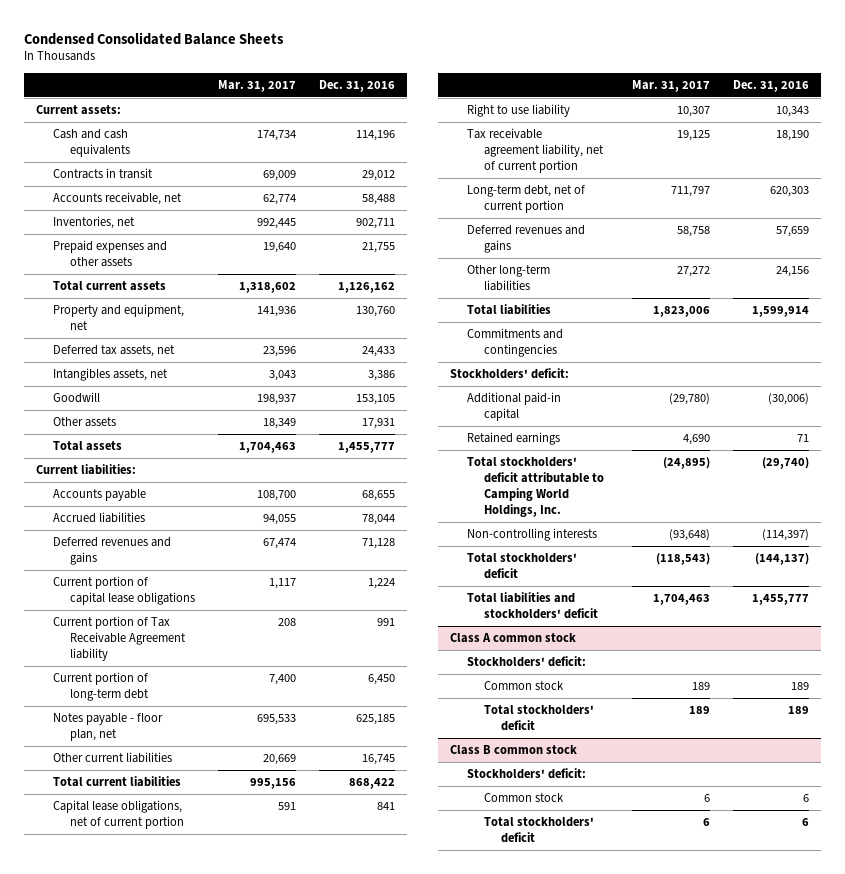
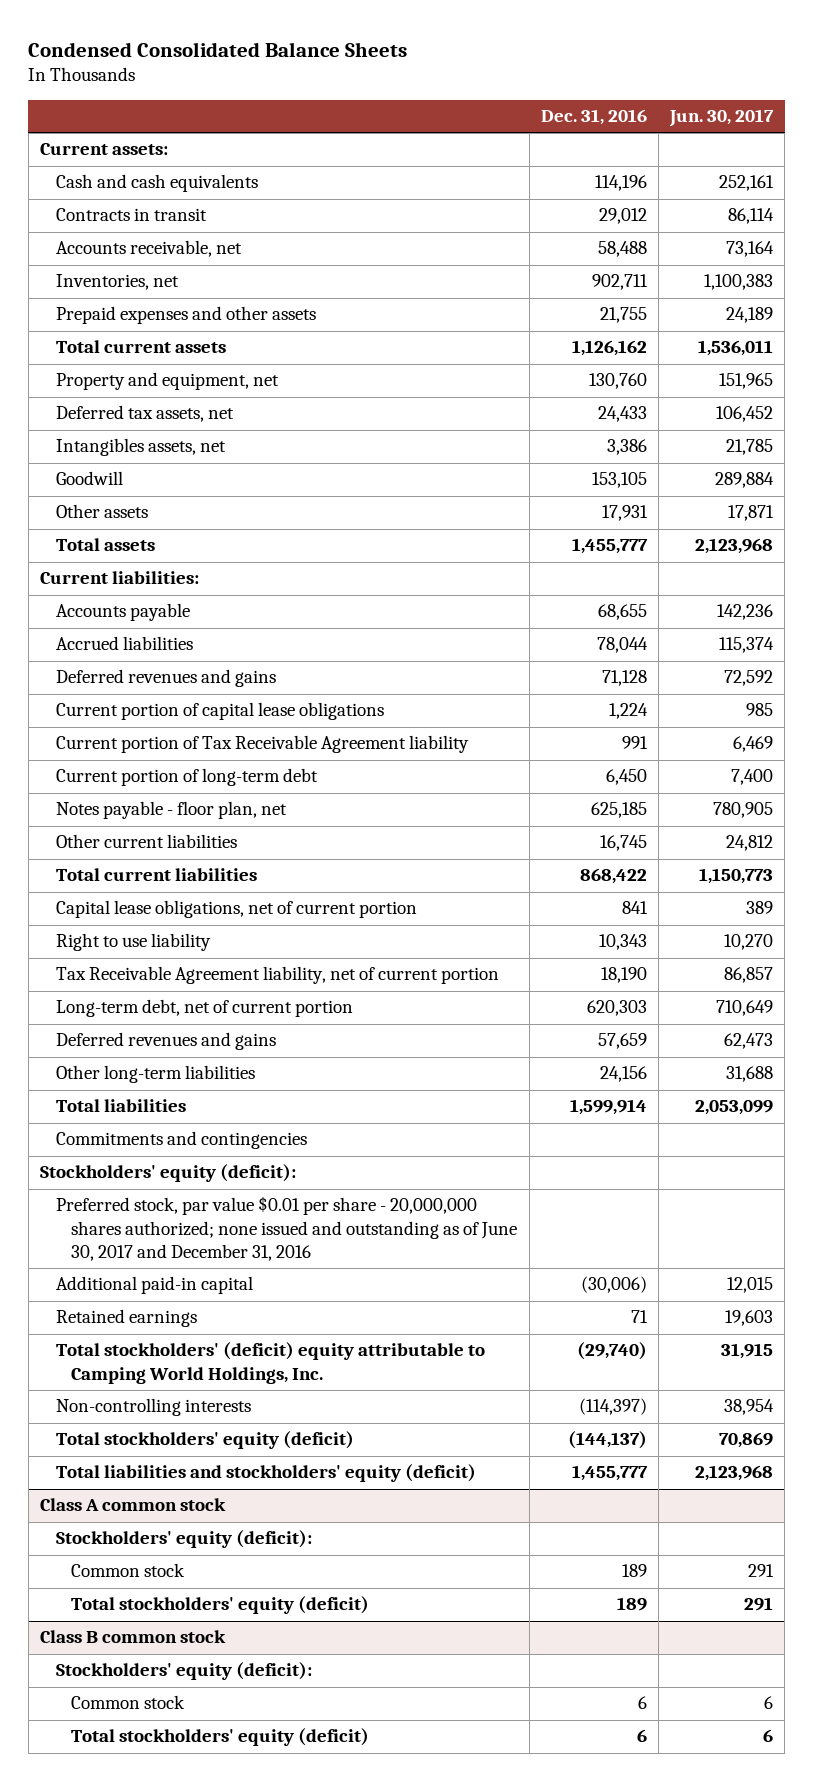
[218,79,297,92] Mar. 31, 2017 -> none
none -> [669,109,775,128] Jun. 30, 2017
[466,128,605,173] Tax receivable agreement liability, net of current portion -> [55,966,499,985] Tax Receivable Agreement liability, net of current portion
[449,368,569,380] Stockholders' deficit: -> [40,1164,297,1183] Stockholders' equity (deficit):
none -> [55,1196,518,1262] Preferred stock, par value $0.01 per share - 20,000,000 shares authorized; none issued and outstanding as of June 30, 2017 and December 31, 2016
[466,457,605,517] Total stockholders' deficit attributable to Camping World Holdings, Inc. -> [55,1342,485,1384] Total stockholders' (deficit) equity attributable to Camping World Holdings, Inc.
[466,553,577,579] Total stockholders' deficit -> [55,1431,354,1450] Total stockholders' equity (deficit)
[466,592,599,619] Total liabilities and stockholders' deficit -> [55,1464,476,1483] Total liabilities and stockholders' equity (deficit)
[466,656,586,668] Stockholders' deficit: -> [55,1530,312,1549] Stockholders' equity (deficit):
[484,705,595,731] Total stockholders' deficit -> [71,1596,370,1615] Total stockholders' equity (deficit)
[466,768,586,780] Stockholders' deficit: -> [55,1662,312,1681] Stockholders' equity (deficit):
[484,817,595,843] Total stockholders' deficit -> [71,1728,370,1747] Total stockholders' equity (deficit)

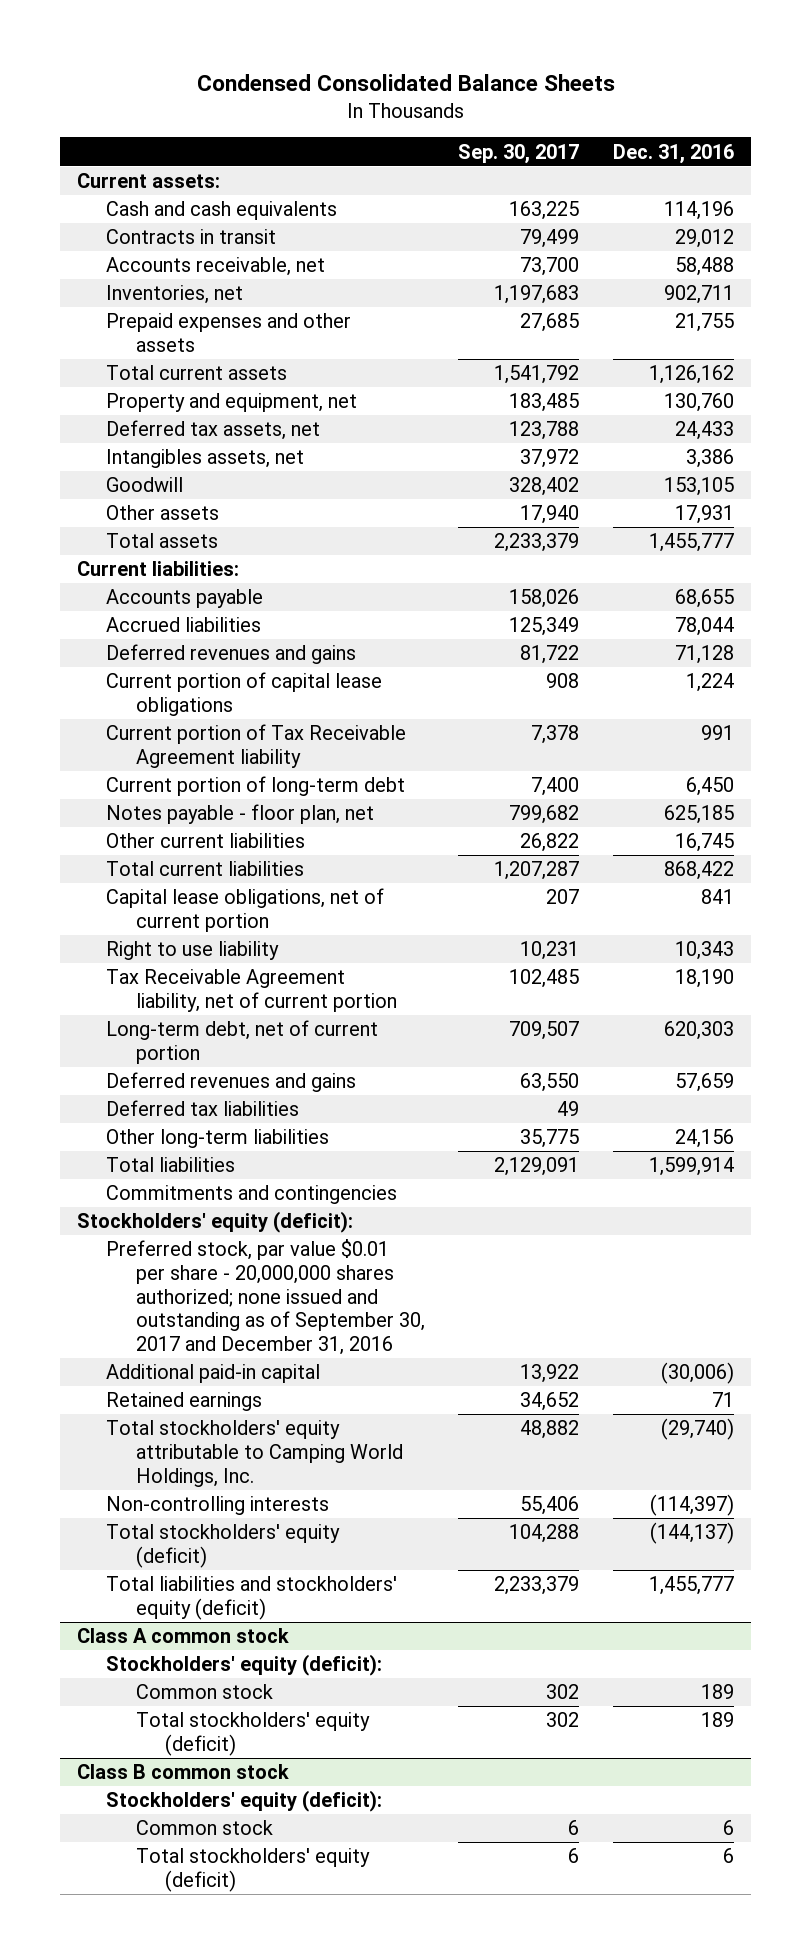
[669,109,775,128] Jun. 30, 2017 -> none
none -> [458,143,580,164] Sep. 30, 2017
none -> [106,1100,300,1117] Deferred tax liabilities
[55,1196,518,1262] Preferred stock, par value $0.01 per share - 20,000,000 shares authorized; none issued and outstanding as of June 30, 2017 and December 31, 2016 -> [106,1239,425,1355] Preferred stock, par value $0.01 per share - 20,000,000 shares authorized; none issued and outstanding as of September 30, 2017 and December 31, 2016
[55,1342,485,1384] Total stockholders' (deficit) equity attributable to Camping World Holdings, Inc. -> [106,1420,403,1487] Total stockholders' equity attributable to Camping World Holdings, Inc.

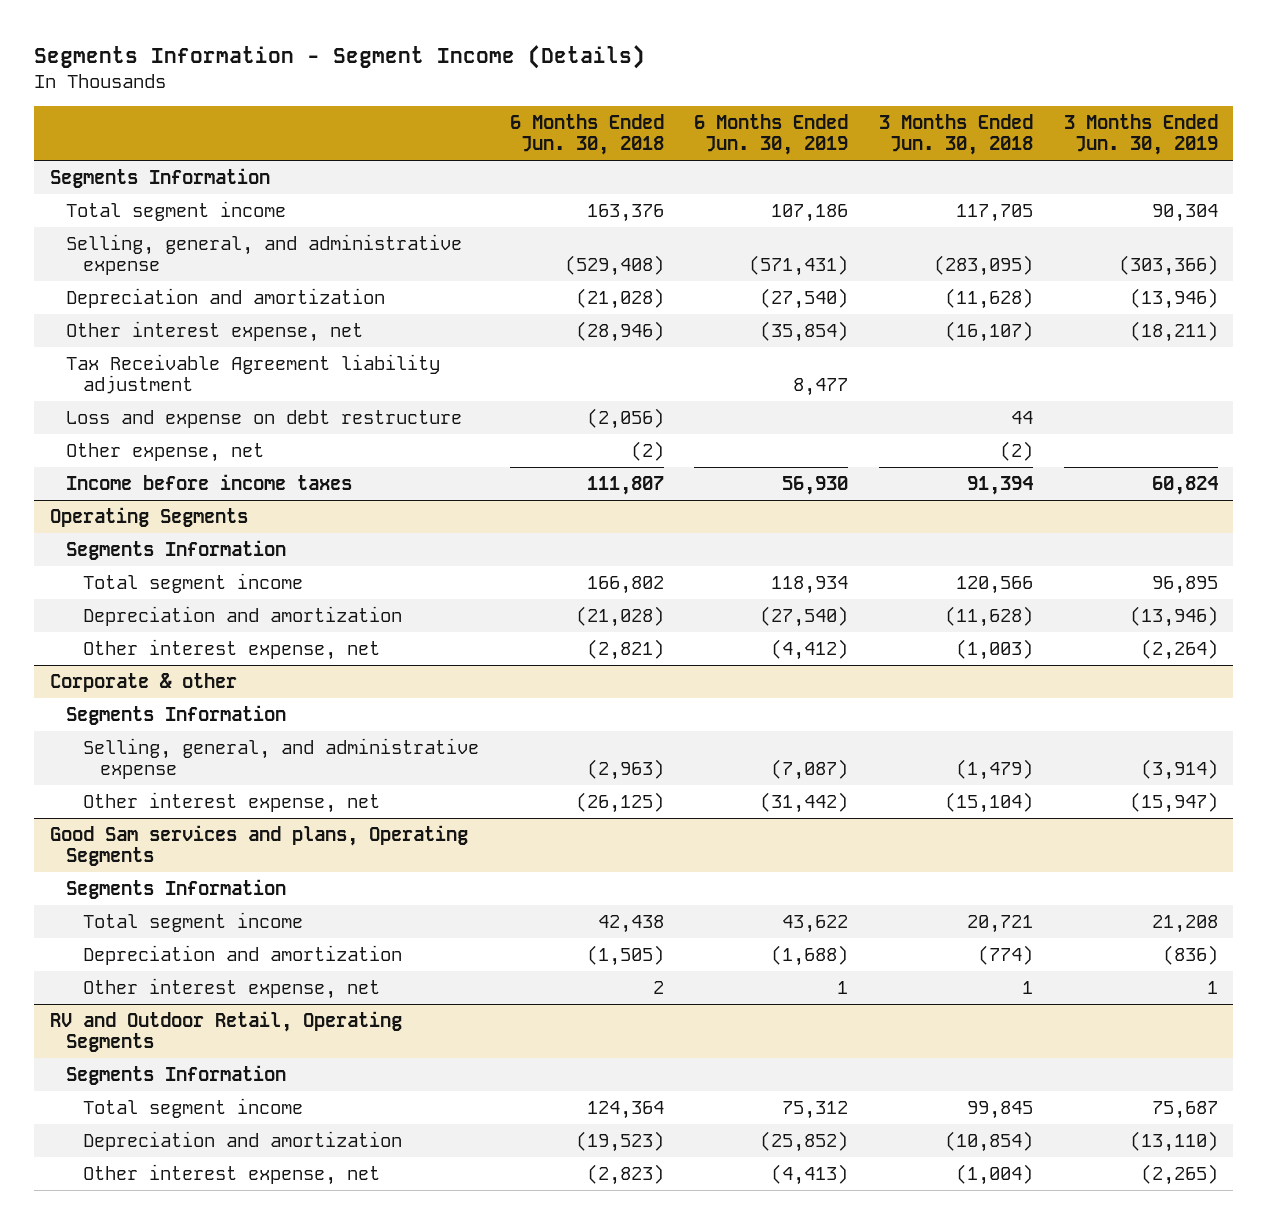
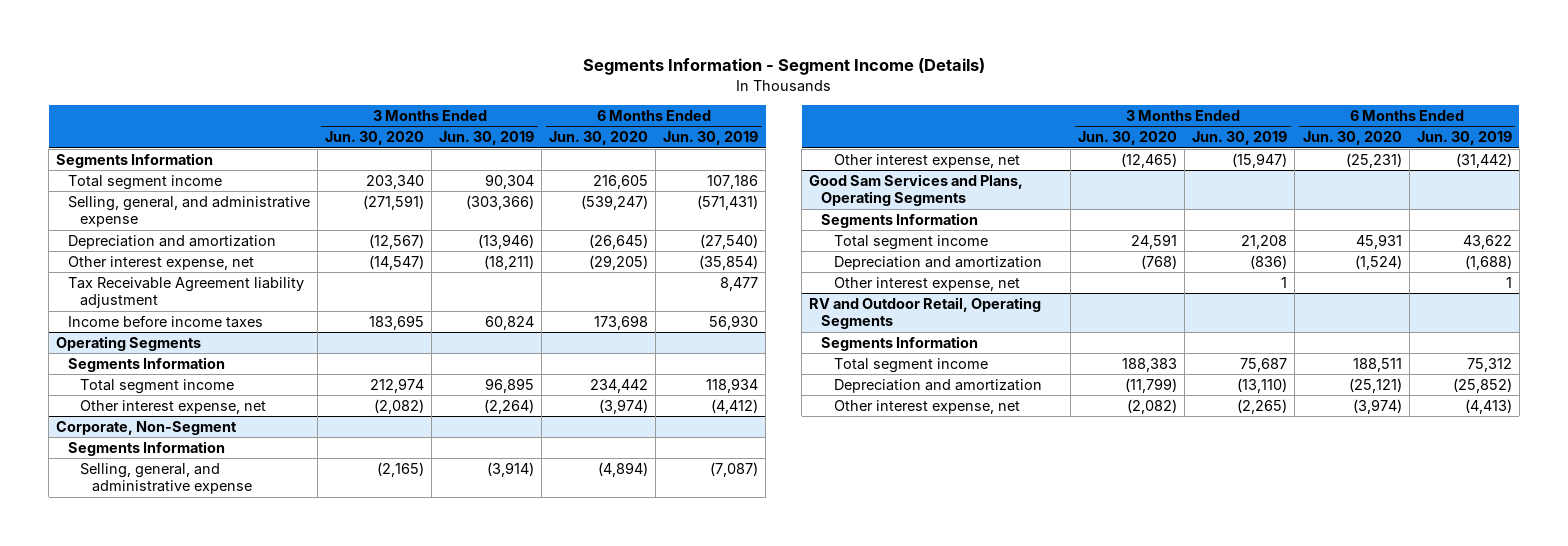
[509,113,664,156] 6 Months Ended Jun. 30, 2018 -> none
[878,113,1033,156] 3 Months Ended Jun. 30, 2018 -> none
none -> [325,131,425,146] Jun. 30, 2020
none -> [549,131,649,146] Jun. 30, 2020
[66,409,463,428] Loss and expense on debt restructure -> none
[66,442,265,462] Other expense, net -> none
[83,605,403,626] Depreciation and amortization -> none
[49,672,237,692] Corporate & other -> [56,420,238,435] Corporate, Non-Segment
[49,824,468,867] Good Sam services and plans, Operating Segments -> [809,173,1024,207] Good Sam Services and Plans, Operating Segments

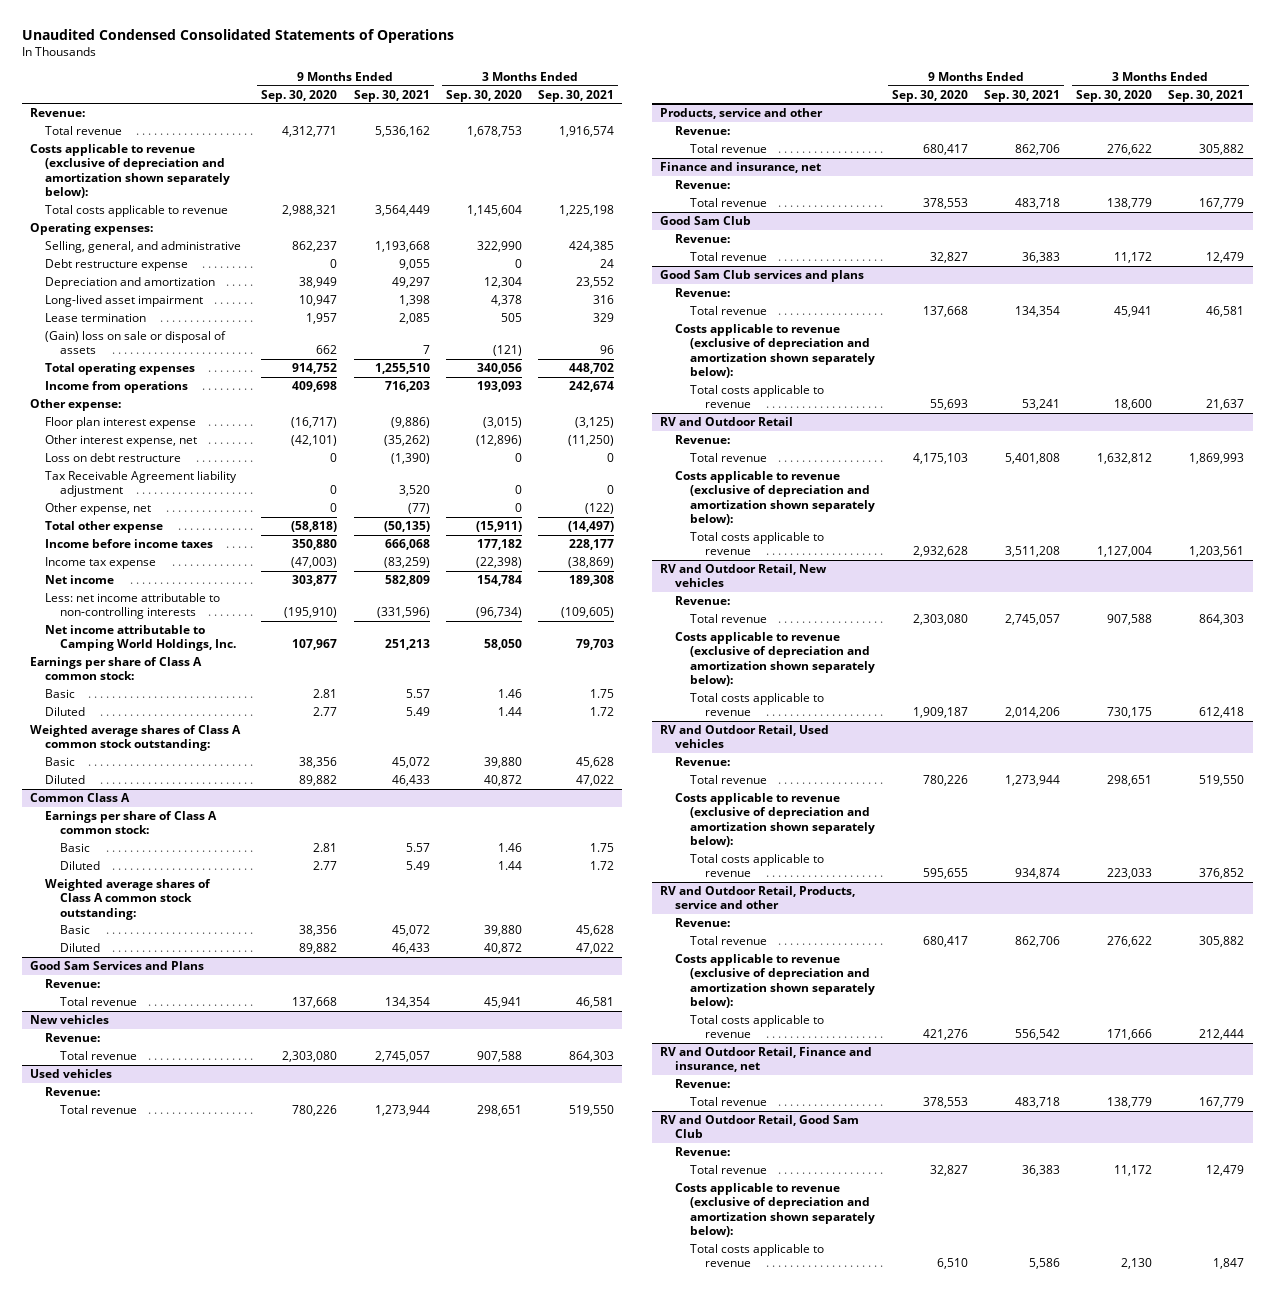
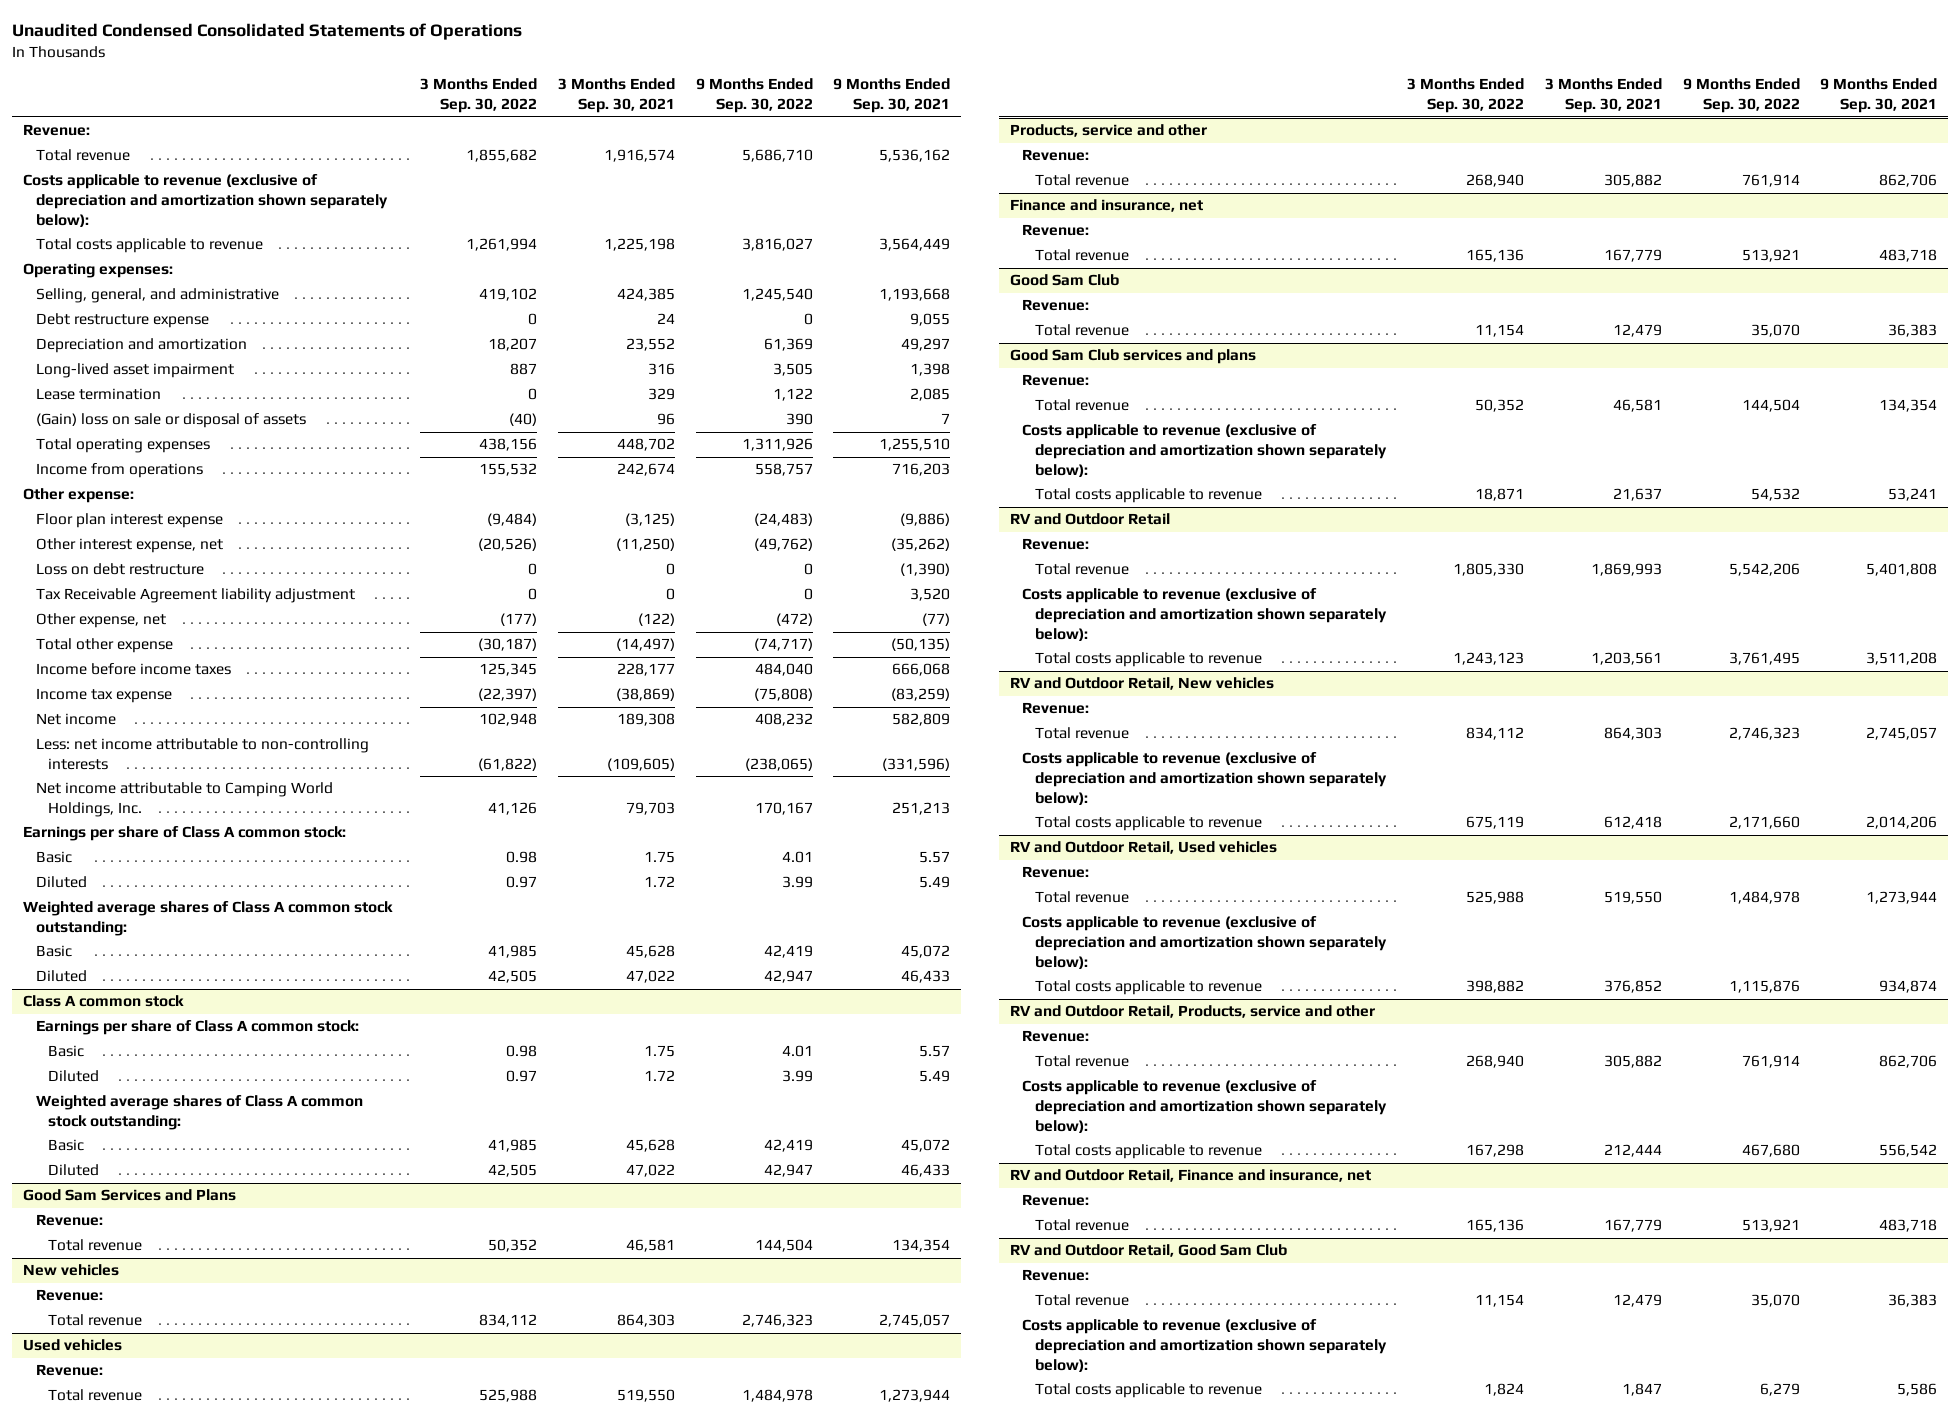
[261,89,338,102] Sep. 30, 2020 -> none
[445,89,522,102] Sep. 30, 2020 -> none
none -> [420,78,538,114] 3 Months Ended Sep. 30, 2022
none -> [695,78,813,114] 9 Months Ended Sep. 30, 2022
[29,793,130,803] Common Class A -> [22,995,184,1008] Class A common stock

